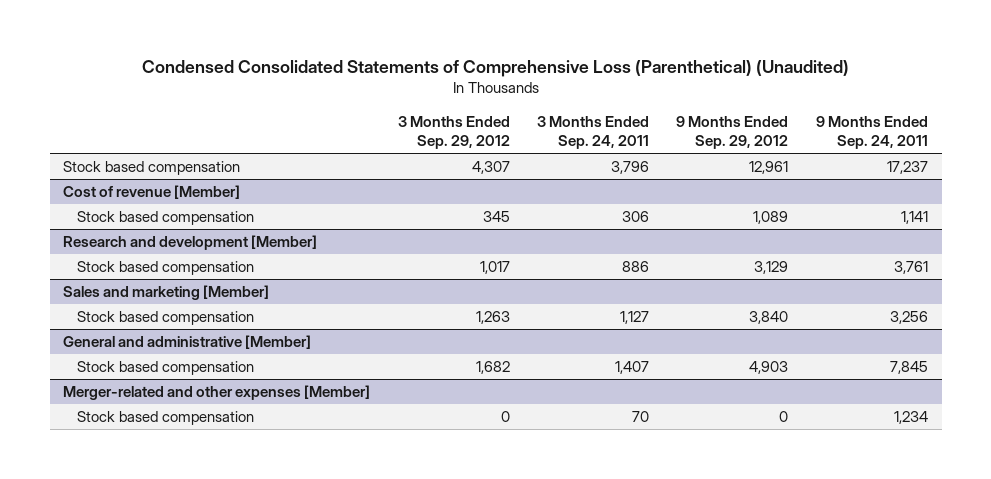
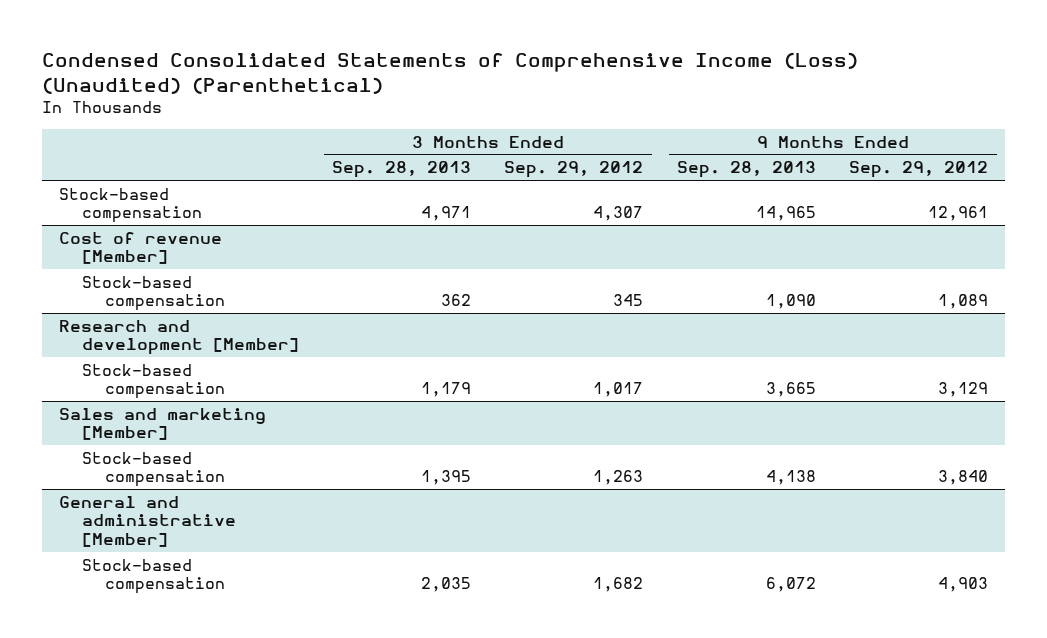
[141,60,849,78] Condensed Consolidated Statements of Comprehensive Loss (Parenthetical) (Unaudited) -> [42,51,859,94] Condensed Consolidated Statements of Comprehensive Income (Loss) (Unaudited) (Parenthetical)
[537,115,650,150] 3 Months Ended Sep. 24, 2011 -> none
[815,115,928,150] 9 Months Ended Sep. 24, 2011 -> none
none -> [332,161,472,179] Sep. 28, 2013
none -> [676,161,816,179] Sep. 28, 2013
[63,161,241,176] Stock based compensation -> [58,187,202,224] Stock-based compensation
[76,211,254,226] Stock based compensation -> [81,275,225,312] Stock-based compensation
[76,261,254,276] Stock based compensation -> [81,363,225,400] Stock-based compensation
[76,311,254,326] Stock based compensation -> [81,451,225,488] Stock-based compensation
[63,385,371,401] Merger-related and other expenses [Member] -> none
[76,411,254,426] Stock based compensation -> none
[76,361,254,376] Stock based compensation -> [81,558,225,595] Stock-based compensation

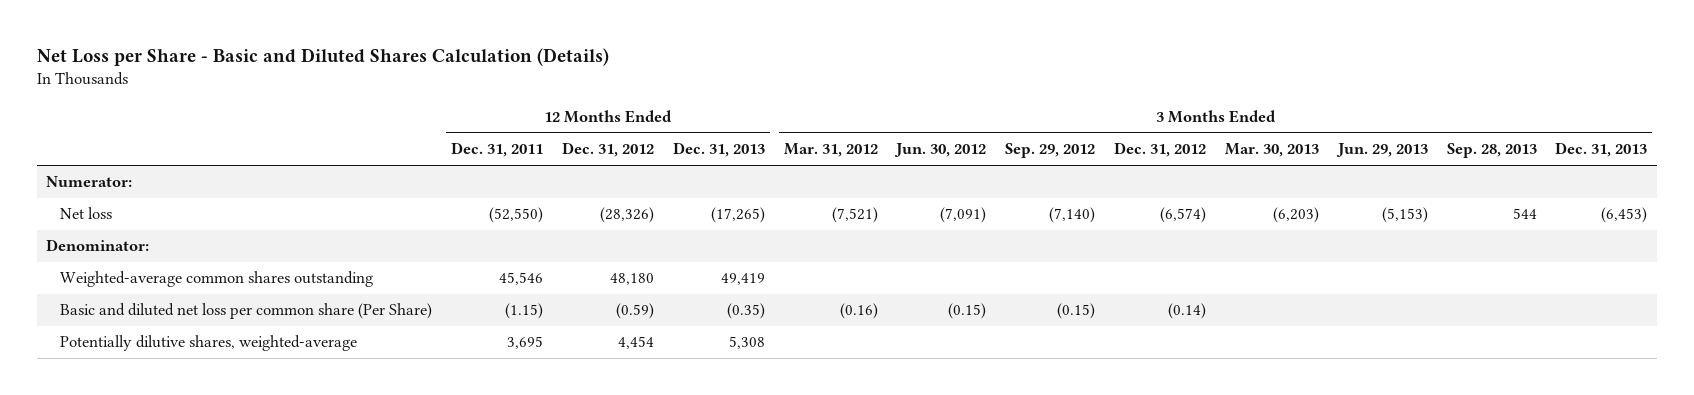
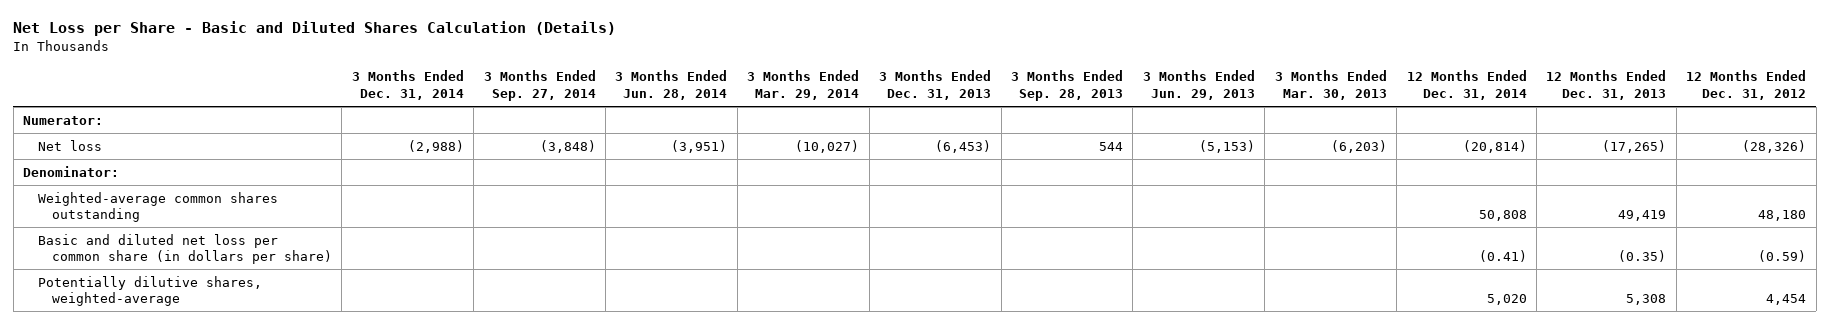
[451,142,544,158] Dec. 31, 2011 -> none
[783,143,878,158] Mar. 31, 2012 -> none
[894,143,987,158] Jun. 30, 2012 -> none
[1005,143,1096,159] Sep. 29, 2012 -> none
[1114,142,1207,158] Dec. 31, 2012 -> none
none -> [351,70,464,100] 3 Months Ended Dec. 31, 2014
none -> [483,70,596,101] 3 Months Ended Sep. 27, 2014
none -> [615,70,728,100] 3 Months Ended Jun. 28, 2014
none -> [747,70,860,100] 3 Months Ended Mar. 29, 2014
none -> [1406,70,1527,100] 12 Months Ended Dec. 31, 2014
[60,303,433,320] Basic and diluted net loss per common share (Per Share) -> [37,233,332,265] Basic and diluted net loss per common share (in dollars per share)

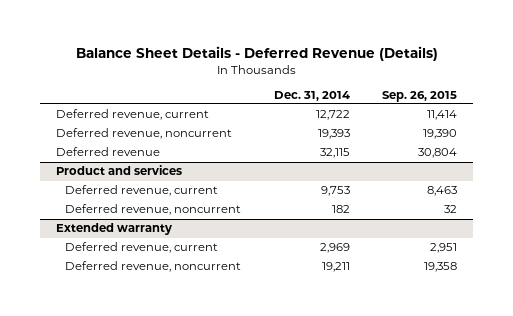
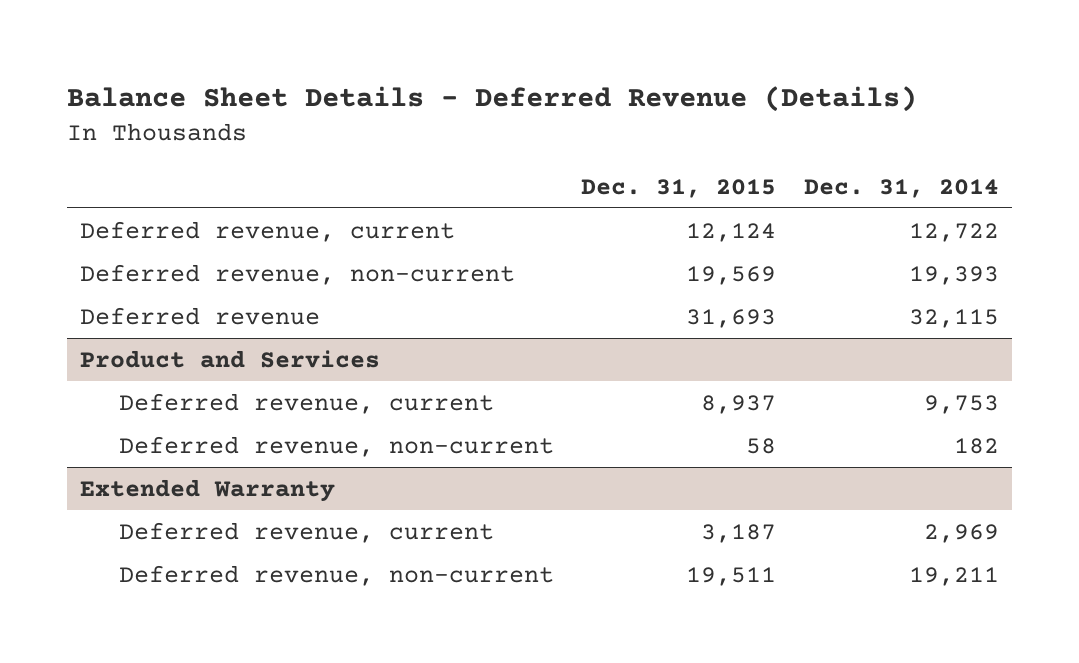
[382,90,458,102] Sep. 26, 2015 -> none
none -> [581,178,777,198] Dec. 31, 2015
[56,128,233,140] Deferred revenue, noncurrent -> [80,263,516,285] Deferred revenue, non-current
[56,165,183,176] Product and services -> [80,349,381,368] Product and Services
[65,204,242,216] Deferred revenue, noncurrent -> [119,435,555,457] Deferred revenue, non-current
[56,223,173,236] Extended warranty -> [80,478,336,502] Extended Warranty
[65,261,242,273] Deferred revenue, noncurrent -> [119,564,555,586] Deferred revenue, non-current

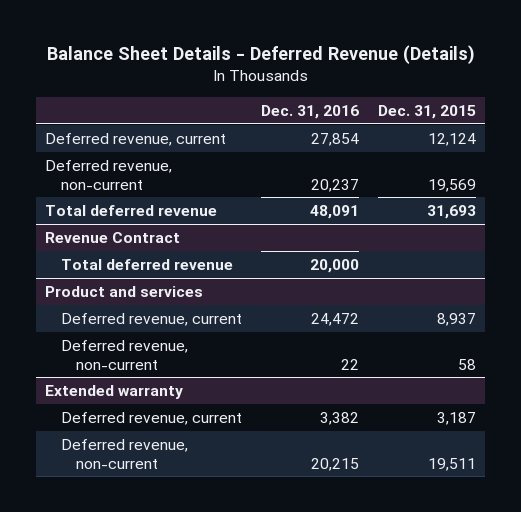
[803,178,999,198] Dec. 31, 2014 -> none
none -> [260,104,359,119] Dec. 31, 2016
[80,306,321,325] Deferred revenue -> [45,205,218,217] Total deferred revenue
none -> [45,232,181,244] Revenue Contract
none -> [60,259,233,271] Total deferred revenue
[80,349,381,368] Product and Services -> [45,286,204,298] Product and services
[80,478,336,502] Extended Warranty -> [45,385,184,400] Extended warranty

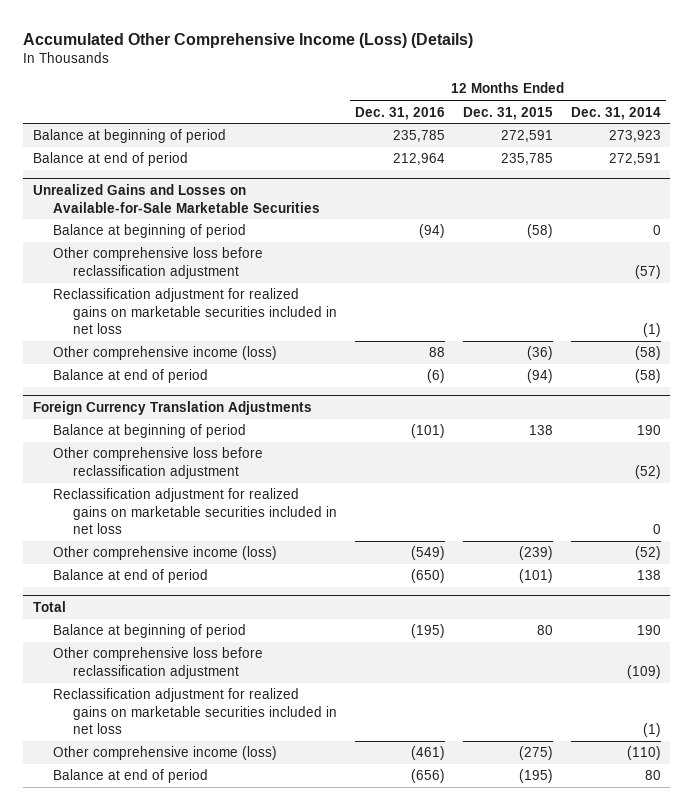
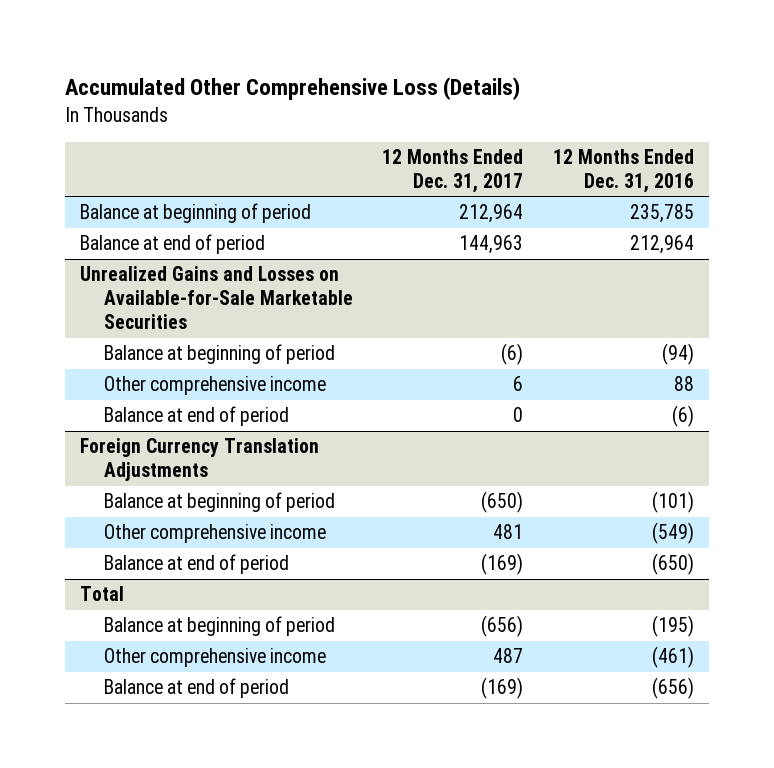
[23,32,474,48] Accumulated Other Comprehensive Income (Loss) (Details) -> [64,77,520,101] Accumulated Other Comprehensive Loss (Details)
[463,106,554,120] Dec. 31, 2015 -> none
[571,106,662,120] Dec. 31, 2014 -> none
none -> [382,149,524,194] 12 Months Ended Dec. 31, 2017
[52,247,263,279] Other comprehensive loss before reclassification adjustment -> none
[52,288,337,335] Reclassification adjustment for realized gains on marketable securities included in net loss -> none
[52,346,277,361] Other comprehensive income (loss) -> [103,376,326,396] Other comprehensive income
[52,447,263,479] Other comprehensive loss before reclassification adjustment -> none
[52,488,337,535] Reclassification adjustment for realized gains on marketable securities included in net loss -> none
[52,546,277,561] Other comprehensive income (loss) -> [103,524,326,544] Other comprehensive income
[52,647,263,679] Other comprehensive loss before reclassification adjustment -> none
[52,688,337,735] Reclassification adjustment for realized gains on marketable securities included in net loss -> none
[52,746,277,761] Other comprehensive income (loss) -> [103,648,326,668] Other comprehensive income

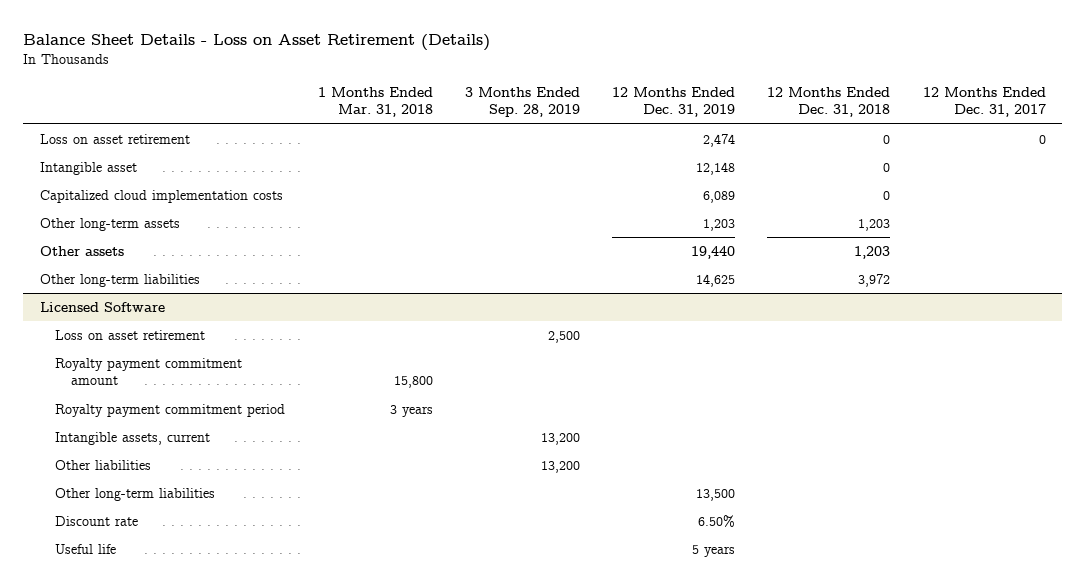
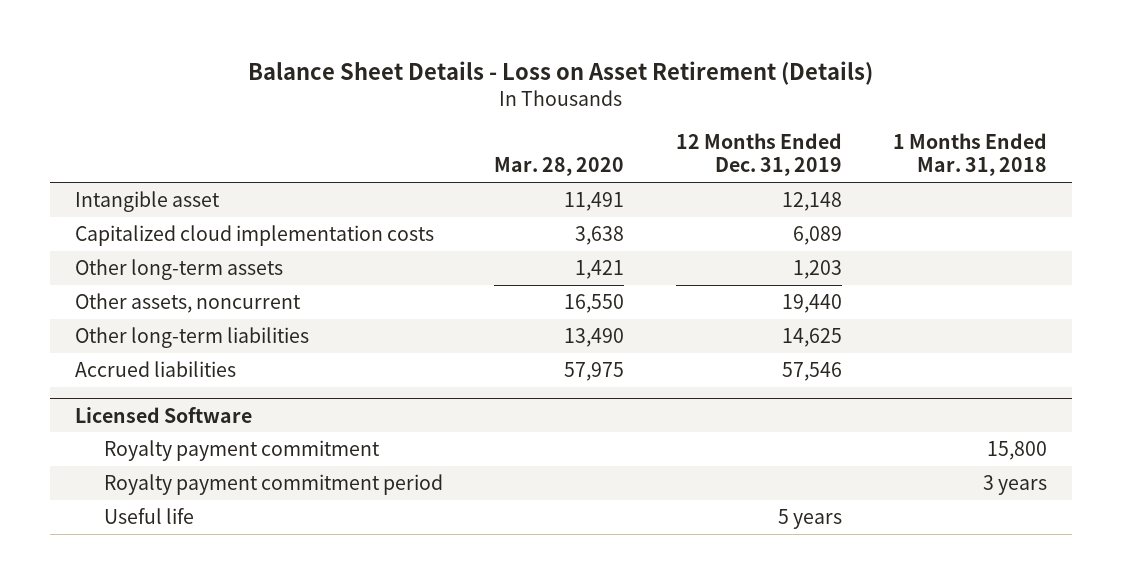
[464,86,580,118] 3 Months Ended Sep. 28, 2019 -> none
[767,86,891,118] 12 Months Ended Dec. 31, 2018 -> none
[922,86,1046,118] 12 Months Ended Dec. 31, 2017 -> none
none -> [494,157,625,177] Mar. 28, 2020
[39,133,190,144] Loss on asset retirement -> none
[39,245,124,256] Other assets -> [75,292,302,313] Other assets, noncurrent
none -> [75,360,237,377] Accrued liabilities
[55,329,206,340] Loss on asset retirement -> none
[55,357,243,386] Royalty payment commitment amount -> [104,439,381,461] Royalty payment commitment
[55,431,211,445] Intangible assets, current -> none
[55,459,152,470] Other liabilities -> none
[55,487,216,501] Other long-term liabilities -> none
[55,515,139,526] Discount rate -> none

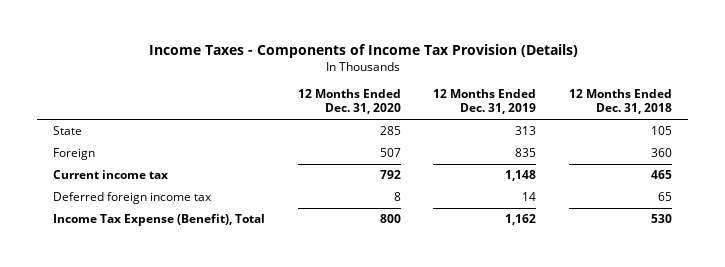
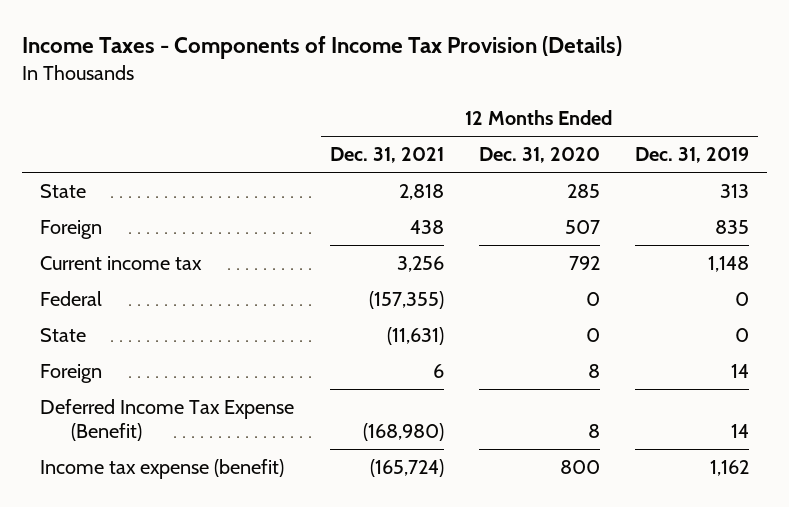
[569,88,673,115] 12 Months Ended Dec. 31, 2018 -> none
none -> [329,147,444,164] Dec. 31, 2021
none -> [40,291,103,307] Federal
none -> [40,328,87,343] State
[53,192,213,205] Deferred foreign income tax -> [40,364,103,384] Foreign
none -> [40,399,295,441] Deferred Income Tax Expense (Benefit)
[53,214,266,227] Income Tax Expense (Benefit), Total -> [40,459,285,480] Income tax expense (benefit)

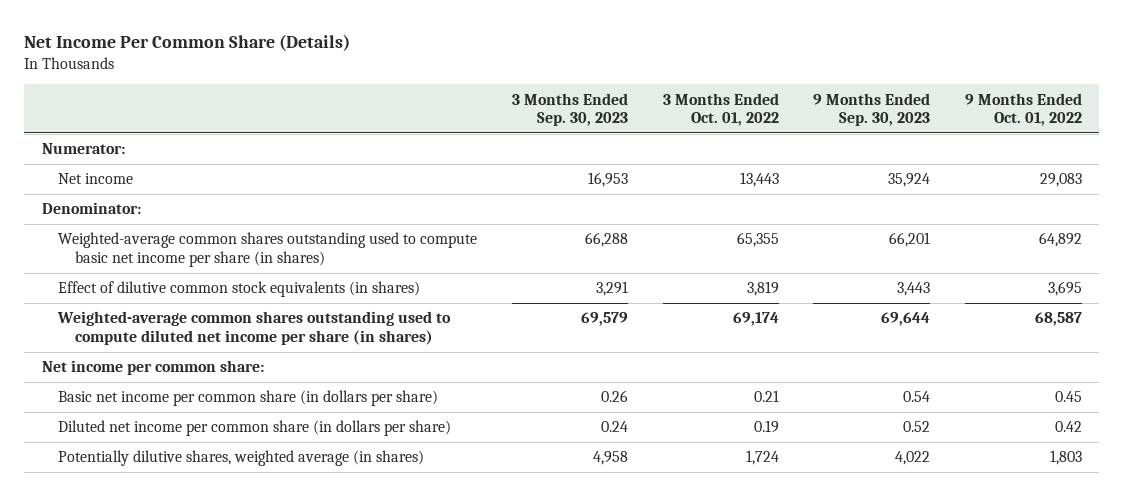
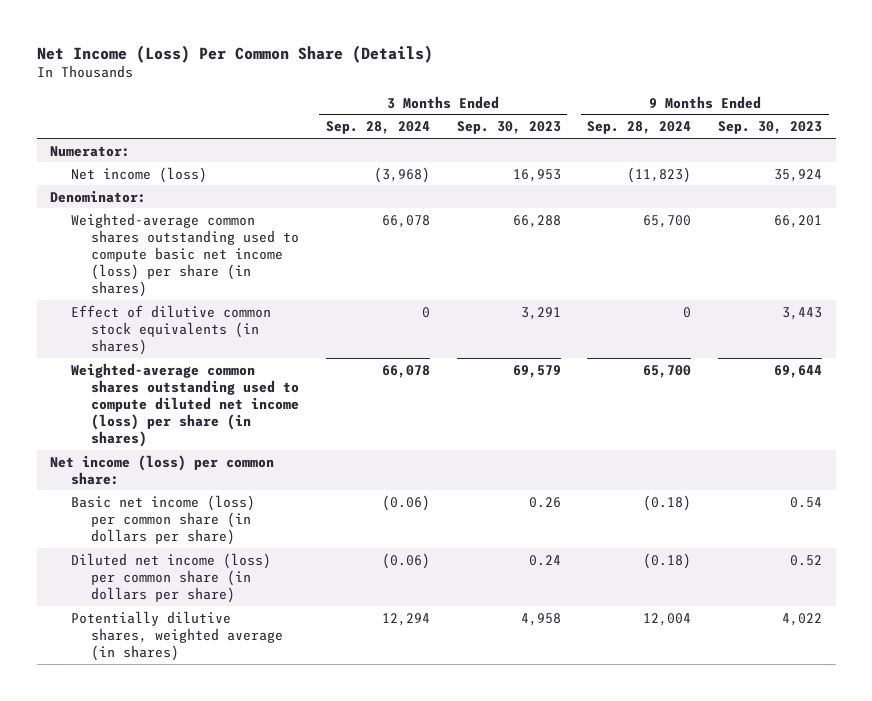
[24,34,351,52] Net Income Per Common Share (Details) -> [36,44,433,63] Net Income (Loss) Per Common Share (Details)
[662,92,779,127] 3 Months Ended Oct. 01, 2022 -> none
[964,92,1082,127] 9 Months Ended Oct. 01, 2022 -> none
none -> [325,121,430,135] Sep. 28, 2024
none -> [587,121,692,135] Sep. 28, 2024
[58,173,134,185] Net income -> [70,166,207,183] Net income (loss)
[58,232,478,267] Weighted-average common shares outstanding used to compute basic net income per share (in shares) -> [70,212,299,297] Weighted-average common shares outstanding used to compute basic net income (loss) per share (in shares)
[57,311,452,345] Weighted-average common shares outstanding used to compute diluted net income per share (in shares) -> [70,362,299,447] Weighted-average common shares outstanding used to compute diluted net income (loss) per share (in shares)
[41,360,264,376] Net income per common share: -> [50,454,275,485] Net income (loss) per common share:
[58,390,439,407] Basic net income per common share (in dollars per share) -> [70,494,255,545] Basic net income (loss) per common share (in dollars per share)
[58,420,452,437] Diluted net income per common share (in dollars per share) -> [70,552,271,603] Diluted net income (loss) per common share (in dollars per share)

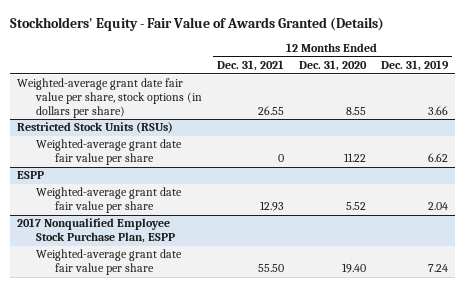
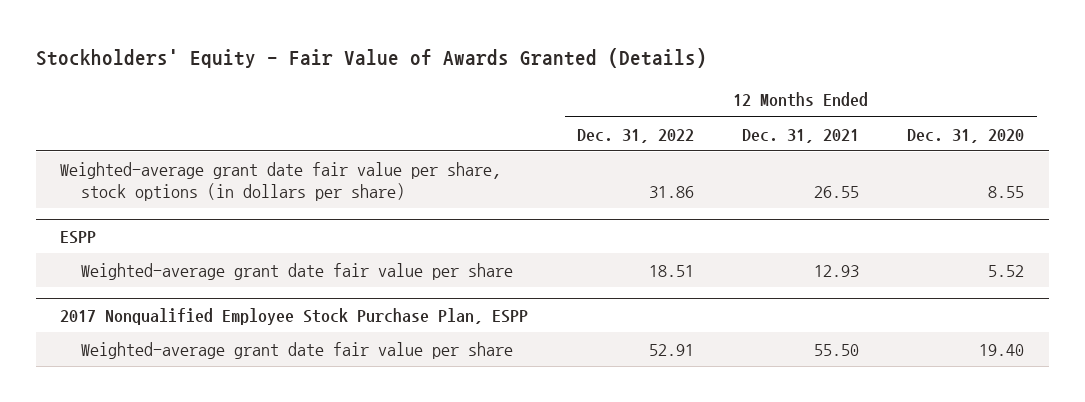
[380,60,449,72] Dec. 31, 2019 -> none
none -> [576,128,694,143] Dec. 31, 2022
[17,122,174,134] Restricted Stock Units (RSUs) -> none
[35,139,182,166] Weighted-average grant date fair value per share -> none

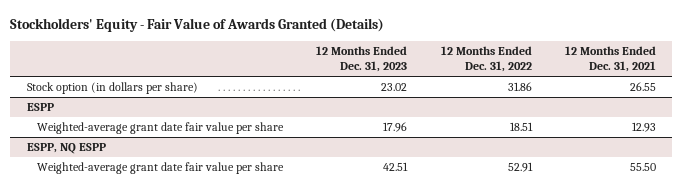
[907,128,1025,143] Dec. 31, 2020 -> none
none -> [316,46,408,73] 12 Months Ended Dec. 31, 2023
[60,161,502,201] Weighted-average grant date fair value per share, stock options (in dollars per share) -> [26,82,198,95] Stock option (in dollars per share)
[60,307,529,325] 2017 Nonqualified Employee Stock Purchase Plan, ESPP -> none
none -> [26,143,106,155] ESPP, NQ ESPP

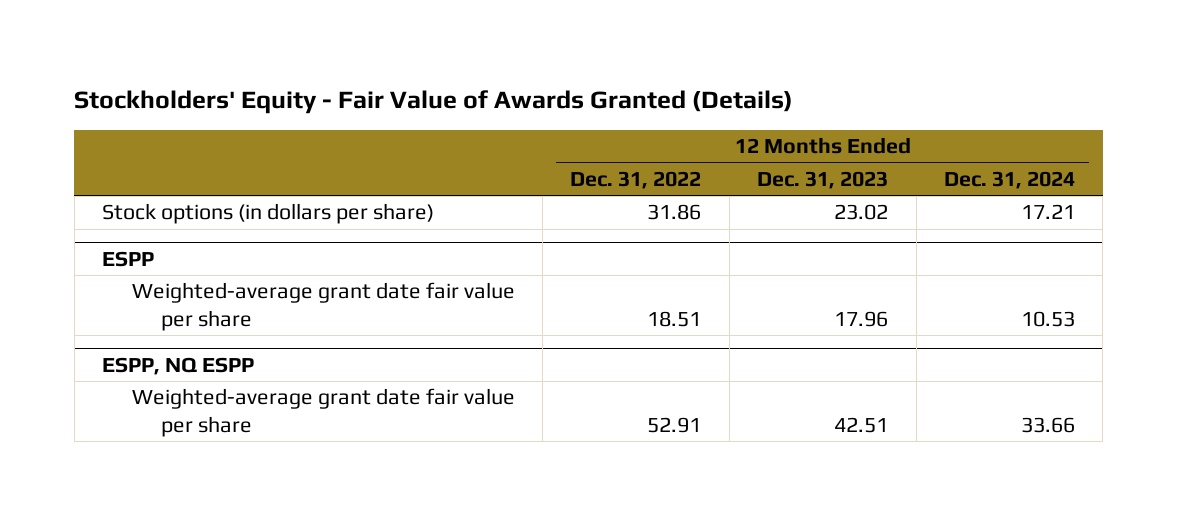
[564,46,656,73] 12 Months Ended Dec. 31, 2021 -> none
none -> [943,170,1075,189] Dec. 31, 2024
[26,82,198,95] Stock option (in dollars per share) -> [101,203,434,225] Stock options (in dollars per share)

